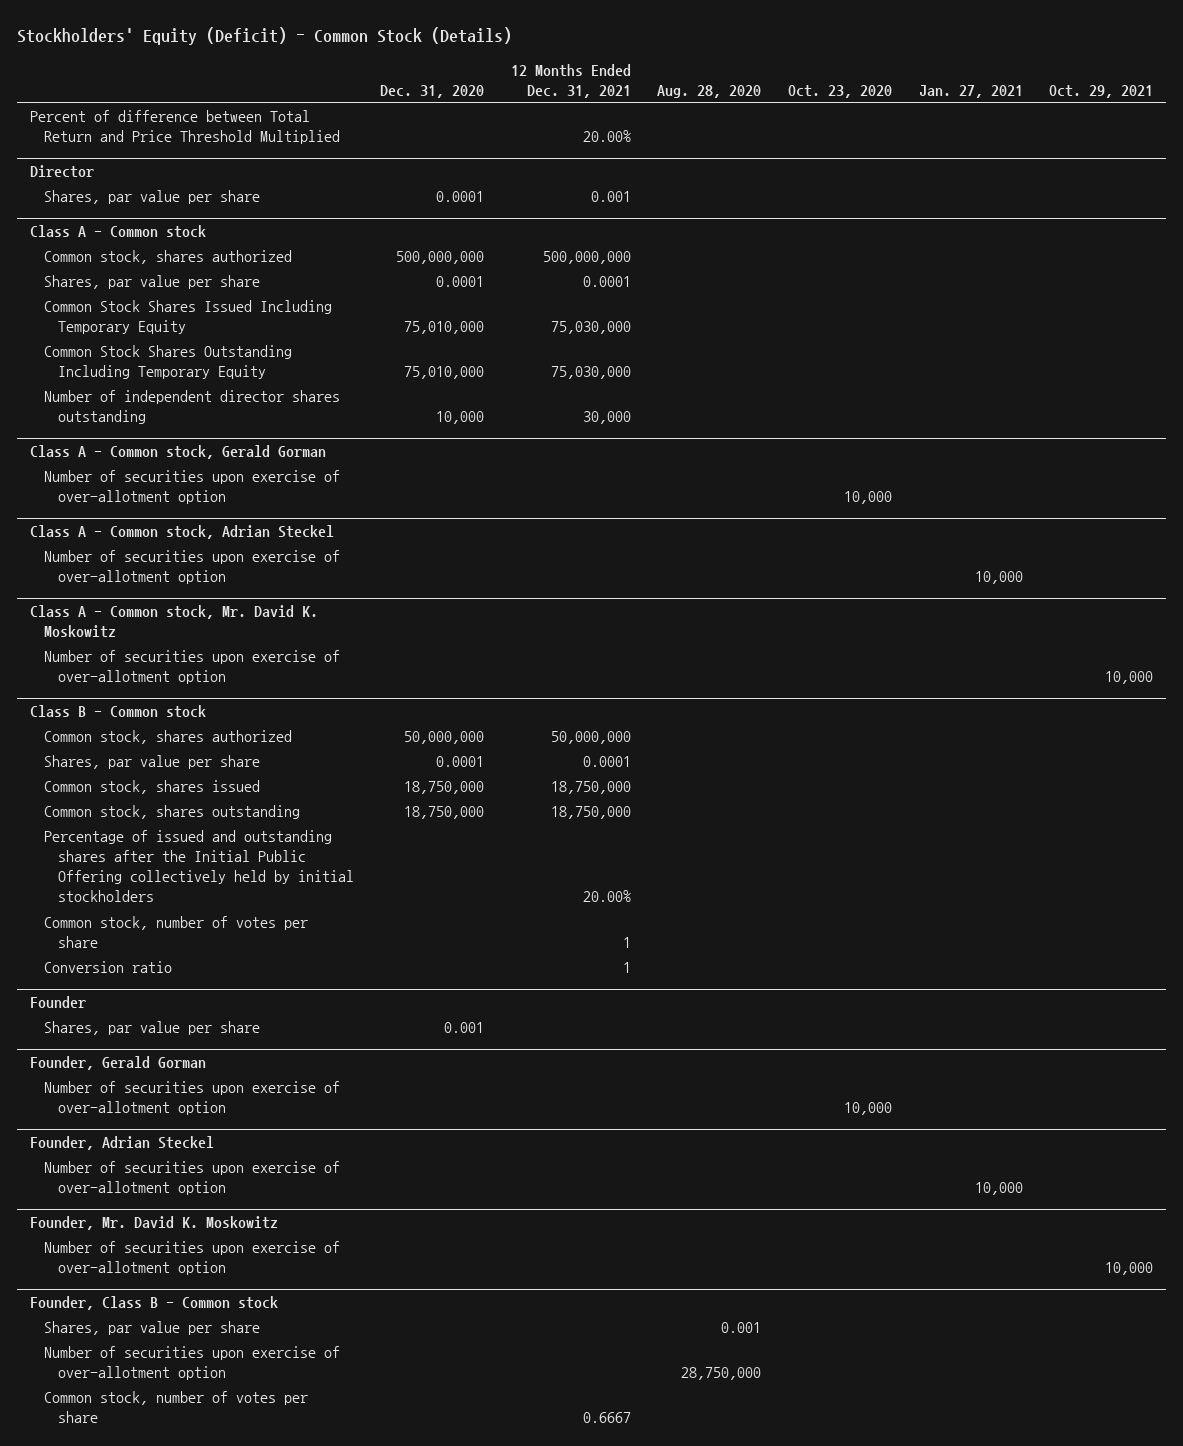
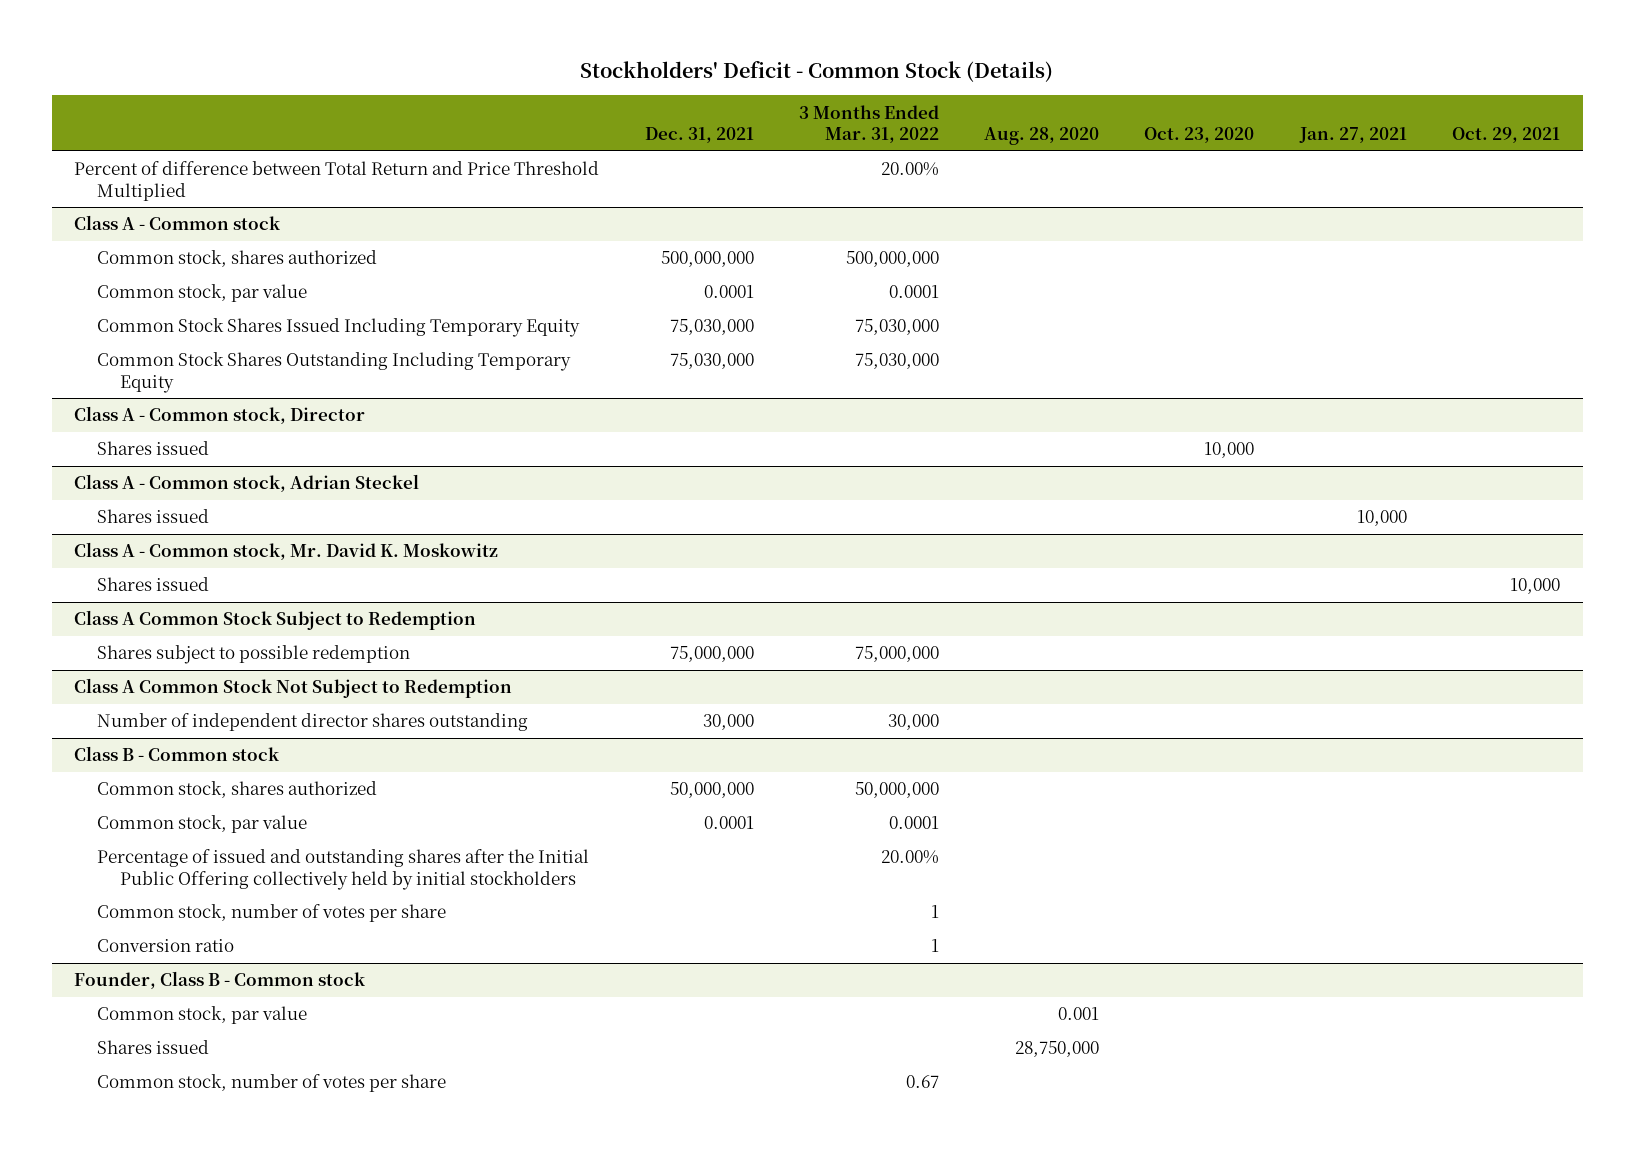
[16,27,512,46] Stockholders' Equity (Deficit) - Common Stock (Details) -> [580,61,1054,83] Stockholders' Deficit - Common Stock (Details)
[380,84,485,98] Dec. 31, 2020 -> none
[510,63,631,98] 12 Months Ended Dec. 31, 2021 -> none
none -> [644,127,754,144] Dec. 31, 2021
none -> [798,104,939,144] 3 Months Ended Mar. 31, 2022
[30,164,95,178] Director -> none
[43,189,260,204] Shares, par value per share -> none
[43,274,260,289] Shares, par value per share -> [97,284,308,303] Common stock, par value
[43,389,340,424] Number of independent director shares outstanding -> none
[30,444,327,459] Class A - Common stock, Gerald Gorman -> [74,406,366,425] Class A - Common stock, Director
[43,469,340,504] Number of securities upon exercise of over-allotment option -> [97,441,210,456] Shares issued
[43,549,340,584] Number of securities upon exercise of over-allotment option -> [97,509,210,524] Shares issued
[43,649,340,684] Number of securities upon exercise of over-allotment option -> [97,577,210,592] Shares issued
none -> [74,610,477,631] Class A Common Stock Subject to Redemption
none -> [97,645,411,665] Shares subject to possible redemption
none -> [74,678,513,699] Class A Common Stock Not Subject to Redemption
none -> [97,713,529,732] Number of independent director shares outstanding
[43,779,260,794] Common stock, shares issued -> none
[43,804,300,819] Common stock, shares outstanding -> none
[43,754,260,769] Shares, par value per share -> [97,815,308,834] Common stock, par value
[30,995,87,1008] Founder -> none
[43,1020,260,1035] Shares, par value per share -> none
[30,1055,207,1070] Founder, Gerald Gorman -> none
[43,1080,340,1115] Number of securities upon exercise of over-allotment option -> none
[30,1135,215,1150] Founder, Adrian Steckel -> none
[43,1160,340,1195] Number of securities upon exercise of over-allotment option -> none
[30,1215,279,1230] Founder, Mr. David K. Moskowitz -> none
[43,1240,340,1275] Number of securities upon exercise of over-allotment option -> none
[43,1320,260,1335] Shares, par value per share -> [97,1006,308,1025] Common stock, par value
[43,1345,340,1380] Number of securities upon exercise of over-allotment option -> [97,1040,210,1055] Shares issued

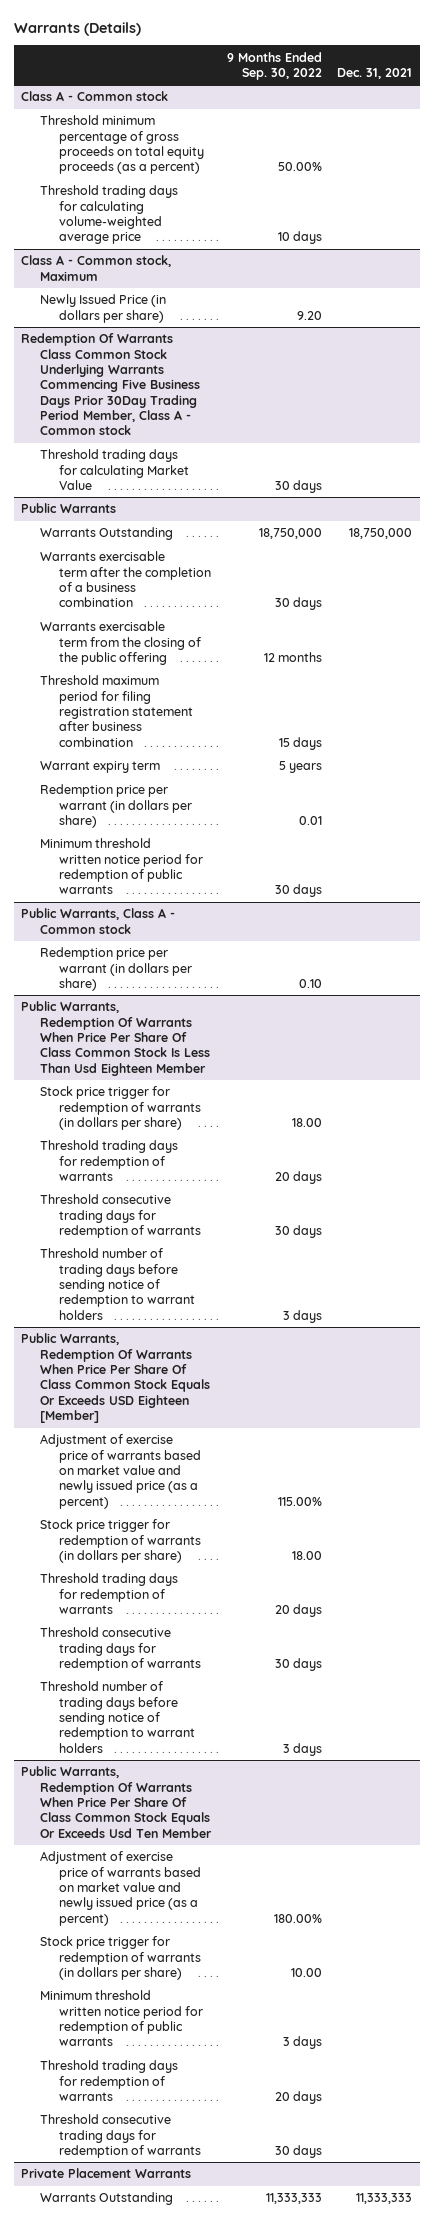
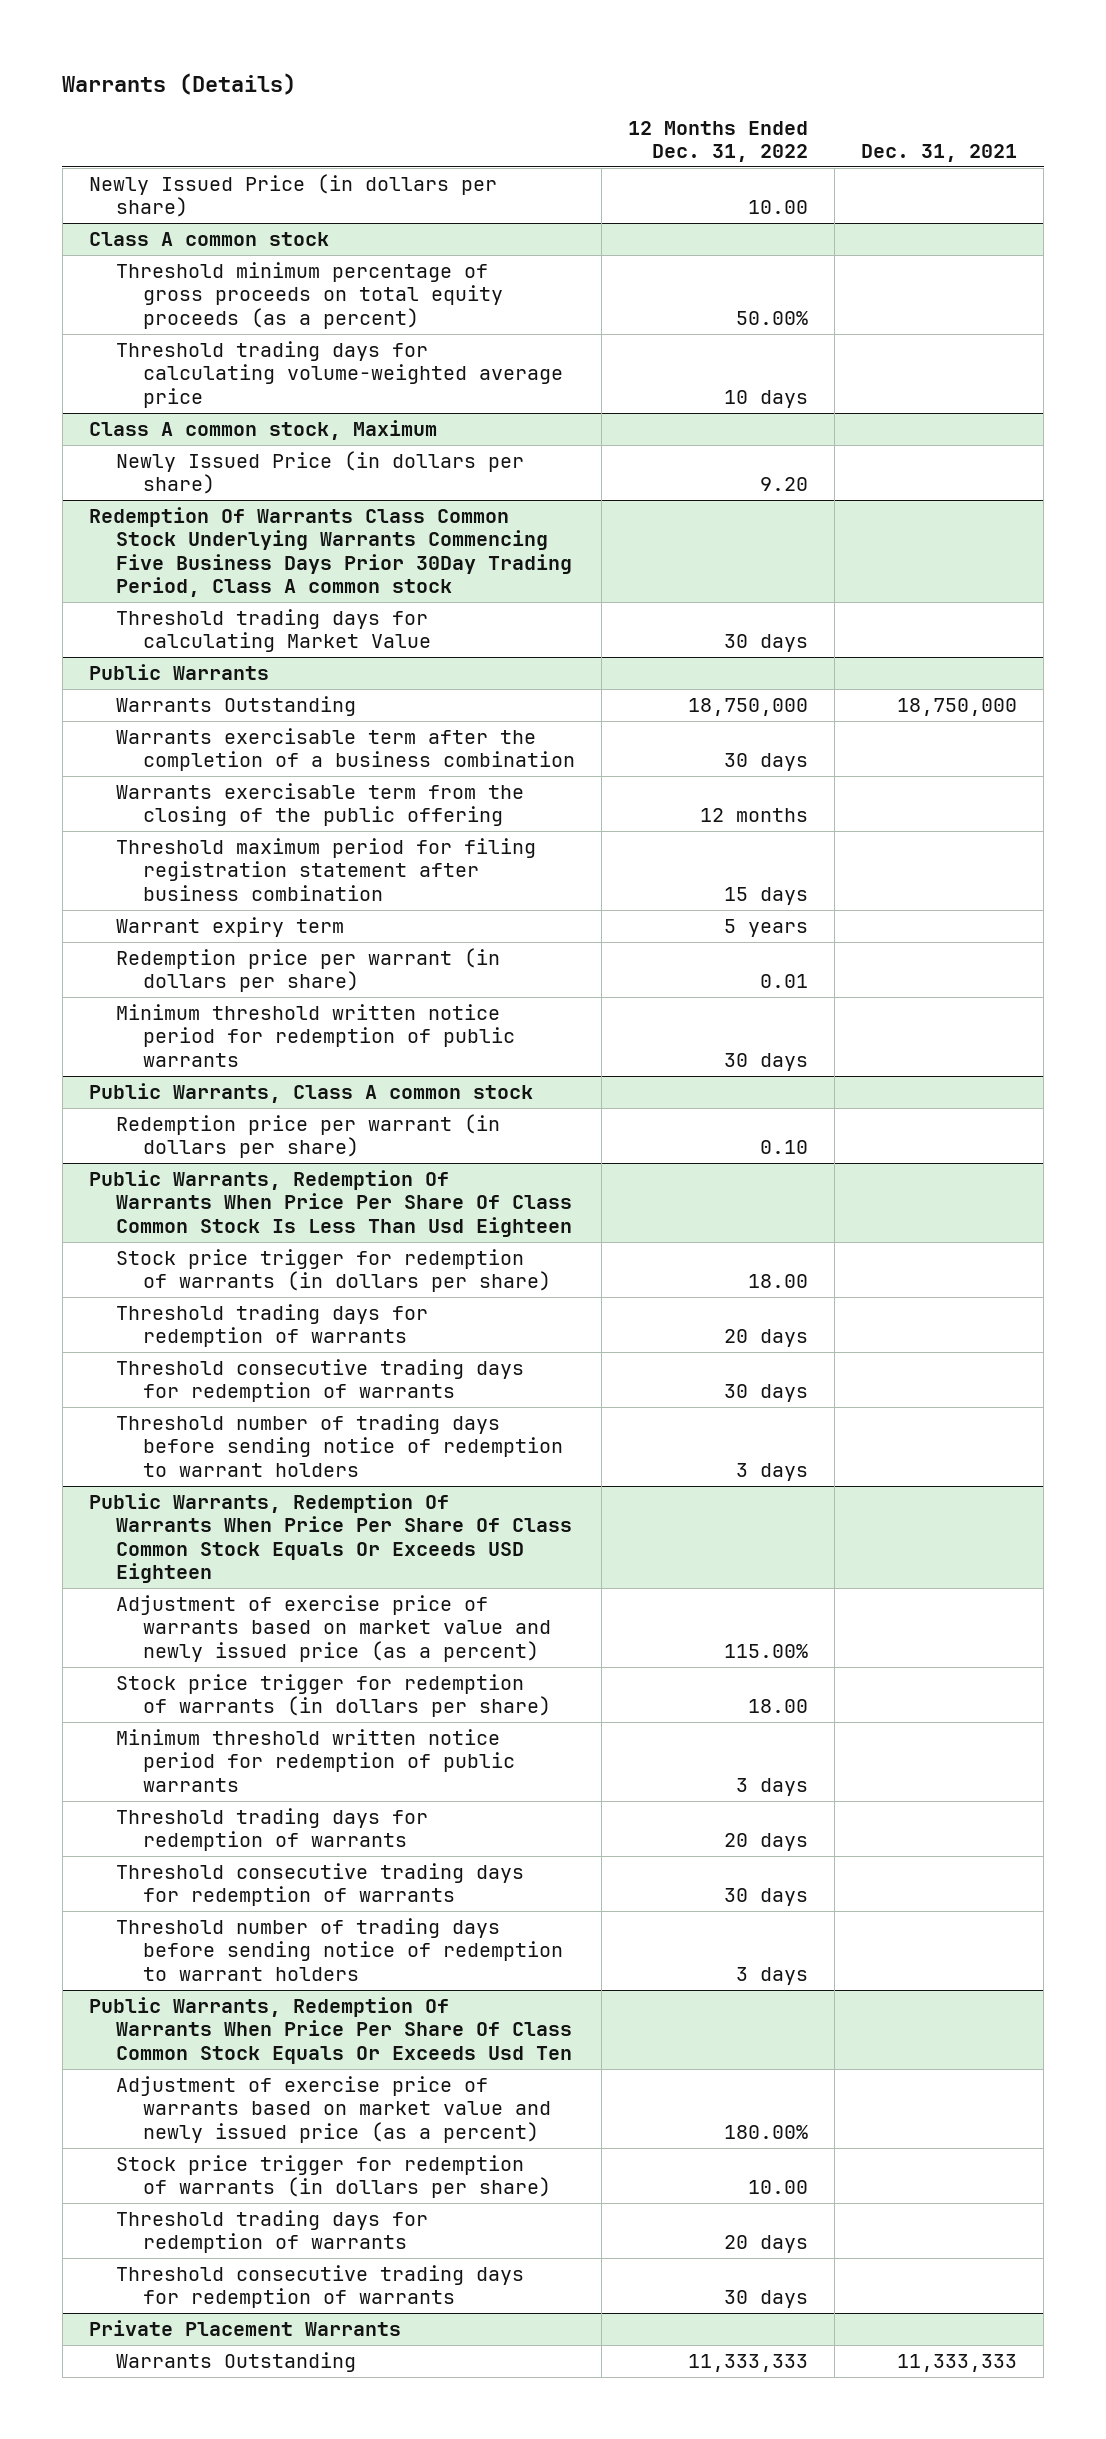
[226,51,322,81] 9 Months Ended Sep. 30, 2022 -> none
none -> [627,120,808,163] 12 Months Ended Dec. 31, 2022
none -> [89,173,498,218] Newly Issued Price (in dollars per share)
[21,91,169,102] Class A - Common stock -> [89,231,330,246] Class A common stock
[21,255,172,281] Class A - Common stock, Maximum -> [89,419,438,440] Class A common stock, Maximum
[21,333,200,436] Redemption Of Warrants Class Common Stock Underlying Warrants Commencing Five Business Days Prior 30Day Trading Period Member, Class A - Common stock -> [89,506,572,598] Redemption Of Warrants Class Common Stock Underlying Warrants Commencing Five Business Days Prior 30Day Trading Period, Class A common stock
[21,908,176,934] Public Warrants, Class A - Common stock -> [89,1082,534,1103] Public Warrants, Class A common stock
[21,1001,210,1076] Public Warrants, Redemption Of Warrants When Price Per Share Of Class Common Stock Is Less Than Usd Eighteen Member -> [89,1169,572,1237] Public Warrants, Redemption Of Warrants When Price Per Share Of Class Common Stock Is Less Than Usd Eighteen
[21,1333,210,1424] Public Warrants, Redemption Of Warrants When Price Per Share Of Class Common Stock Equals Or Exceeds USD Eighteen [Member] -> [89,1492,572,1584] Public Warrants, Redemption Of Warrants When Price Per Share Of Class Common Stock Equals Or Exceeds USD Eighteen
none -> [115,1728,515,1792] Minimum threshold written notice period for redemption of public warrants
[21,1766,212,1838] Public Warrants, Redemption Of Warrants When Price Per Share Of Class Common Stock Equals Or Exceeds Usd Ten Member -> [89,1996,572,2064] Public Warrants, Redemption Of Warrants When Price Per Share Of Class Common Stock Equals Or Exceeds Usd Ten
[39,1990,203,2047] Minimum threshold written notice period for redemption of public warrants -> none

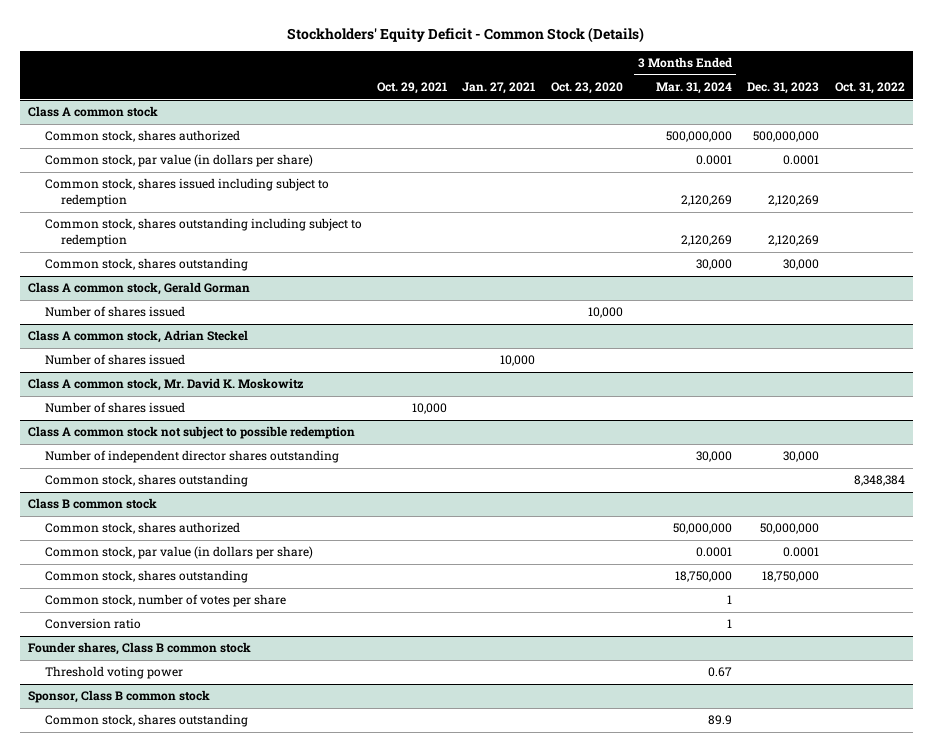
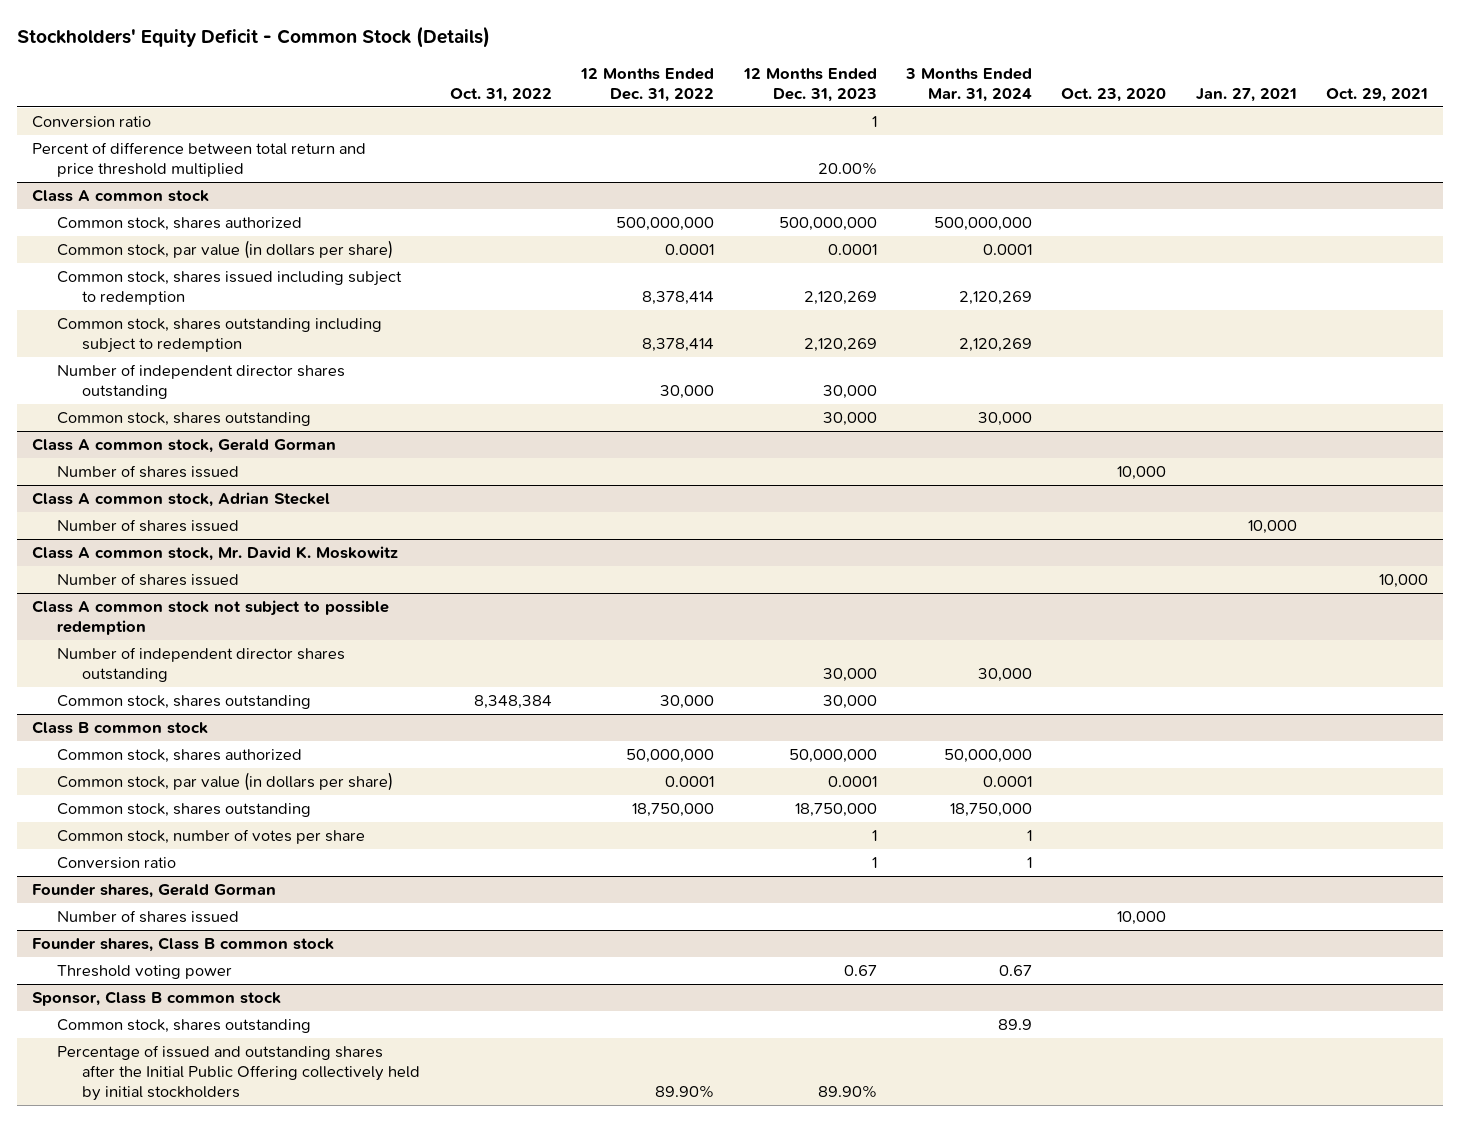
[747,81,820,94] Dec. 31, 2023 -> none
none -> [580,67,715,102] 12 Months Ended Dec. 31, 2022
none -> [742,67,877,102] 12 Months Ended Dec. 31, 2023
none -> [31,116,151,129] Conversion ratio
none -> [31,142,366,177] Percent of difference between total return and price threshold multiplied
none -> [57,364,346,399] Number of independent director shares outstanding
none -> [31,884,276,899] Founder shares, Gerald Gorman
none -> [57,910,240,924] Number of shares issued
none -> [57,1045,421,1101] Percentage of issued and outstanding shares after the Initial Public Offering collectively held by initial stockholders

